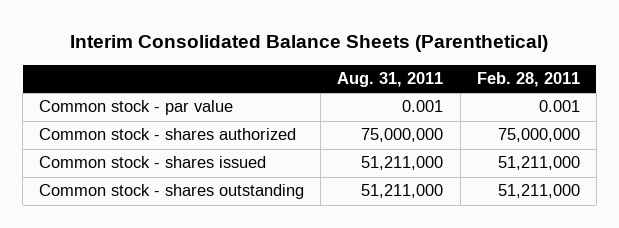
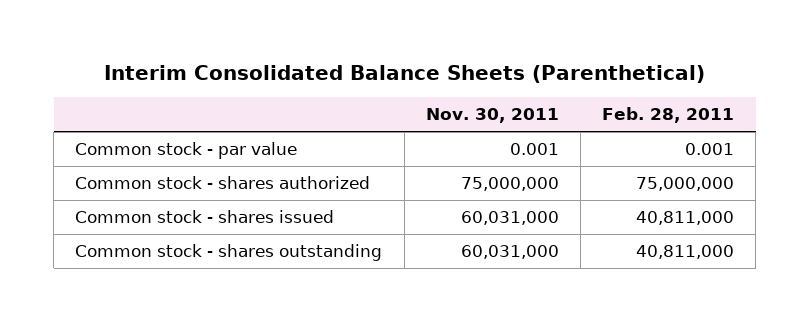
[337,72,444,88] Aug. 31, 2011 -> none
none -> [425,108,559,124] Nov. 30, 2011
[497,156,580,171] 51,211,000 -> [636,211,735,226] 40,811,000
[497,184,580,199] 51,211,000 -> [636,245,735,260] 40,811,000

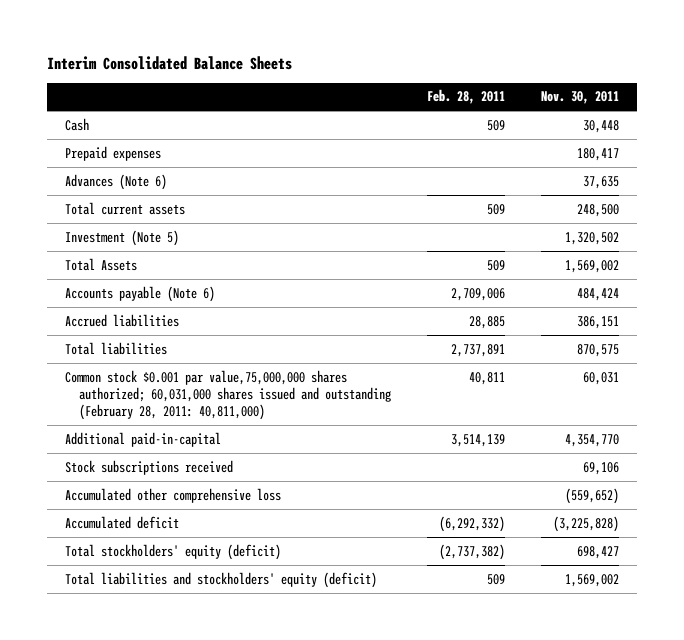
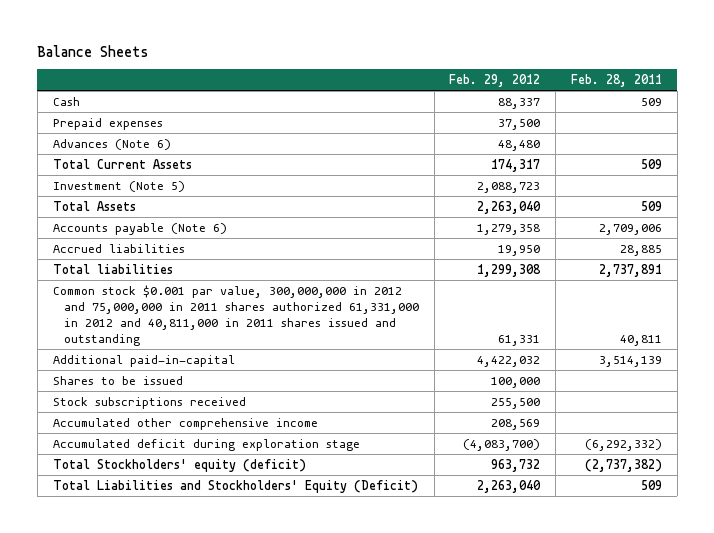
[46,55,292,70] Interim Consolidated Balance Sheets -> [37,44,150,57] Balance Sheets
[540,91,619,105] Nov. 30, 2011 -> none
none -> [449,73,541,87] Feb. 29, 2012
[64,201,185,215] Total current assets -> [52,158,192,169] Total Current Assets
[64,369,391,421] Common stock $0.001 par value,75,000,000 shares authorized; 60,031,000 shares issued and outstanding (February 28, 2011: 40,811,000) -> [52,284,419,346] Common stock $0.001 par value, 300,000,000 in 2012 and 75,000,000 in 2011 shares authorized 61,331,000 in 2012 and 40,811,000 in 2011 shares issued and outstanding
none -> [52,375,183,385] Shares to be issued
[64,487,281,503] Accumulated other comprehensive loss -> [52,417,318,430] Accumulated other comprehensive income
[64,515,179,529] Accumulated deficit -> [52,438,360,451] Accumulated deficit during exploration stage
[64,543,281,560] Total stockholders' equity (deficit) -> [52,458,306,472] Total Stockholders' equity (deficit)
[64,571,377,588] Total liabilities and stockholders' equity (deficit) -> [52,479,418,493] Total Liabilities and Stockholders' Equity (Deficit)

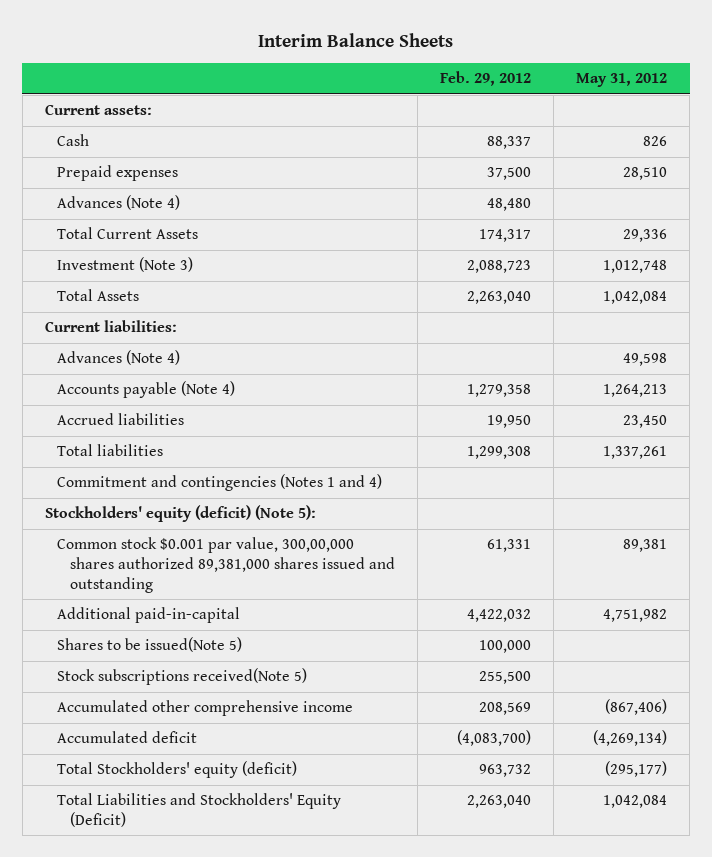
[37,44,150,57] Balance Sheets -> [257,33,453,48] Interim Balance Sheets
[570,73,662,87] Feb. 28, 2011 -> none
none -> [575,73,667,88] May 31, 2012
none -> [45,104,153,116] Current assets:
[52,138,171,150] Advances (Note 6) -> [57,195,181,211] Advances (Note 4)
[52,180,185,192] Investment (Note 5) -> [57,257,194,273] Investment (Note 3)
none -> [45,320,178,333] Current liabilities:
none -> [57,350,181,366] Advances (Note 4)
[52,222,227,235] Accounts payable (Note 6) -> [57,381,236,399] Accounts payable (Note 4)
none -> [57,474,383,492] Commitment and contingencies (Notes 1 and 4)
none -> [45,505,317,523] Stockholders' equity (deficit) (Note 5):
[52,284,419,346] Common stock $0.001 par value, 300,000,000 in 2012 and 75,000,000 in 2011 shares authorized 61,331,000 in 2012 and 40,811,000 in 2011 shares issued and outstanding -> [57,537,395,593] Common stock $0.001 par value, 300,00,000 shares authorized 89,381,000 shares issued and outstanding
[52,375,183,385] Shares to be issued -> [57,637,243,653] Shares to be issued(Note 5)
[52,396,246,409] Stock subscriptions received -> [57,668,308,686] Stock subscriptions received(Note 5)
[52,438,360,451] Accumulated deficit during exploration stage -> [57,731,198,744] Accumulated deficit

